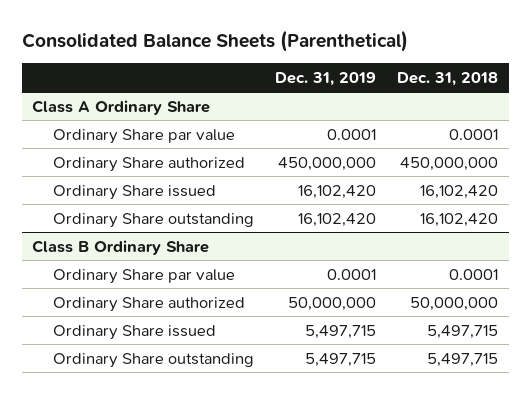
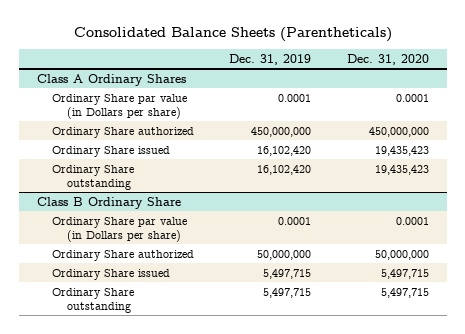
[21,29,408,52] Consolidated Balance Sheets (Parenthetical) -> [73,27,392,43] Consolidated Balance Sheets (Parentheticals)
[397,71,499,86] Dec. 31, 2018 -> none
none -> [346,53,429,65] Dec. 31, 2020
[32,99,211,115] Class A Ordinary Share -> [36,73,186,86] Class A Ordinary Shares
[53,128,236,144] Ordinary Share par value -> [51,93,187,119] Ordinary Share par value (in Dollars per share)
[53,268,236,284] Ordinary Share par value -> [51,216,187,242] Ordinary Share par value (in Dollars per share)

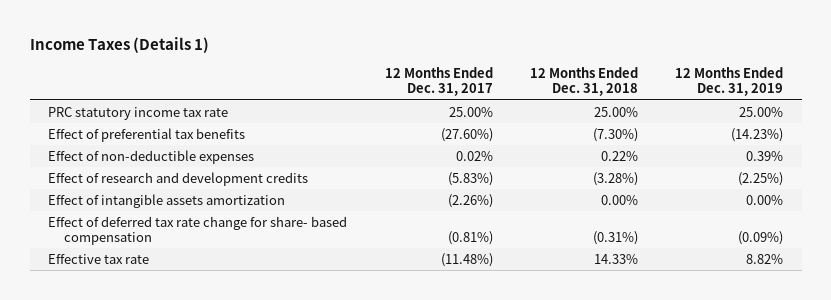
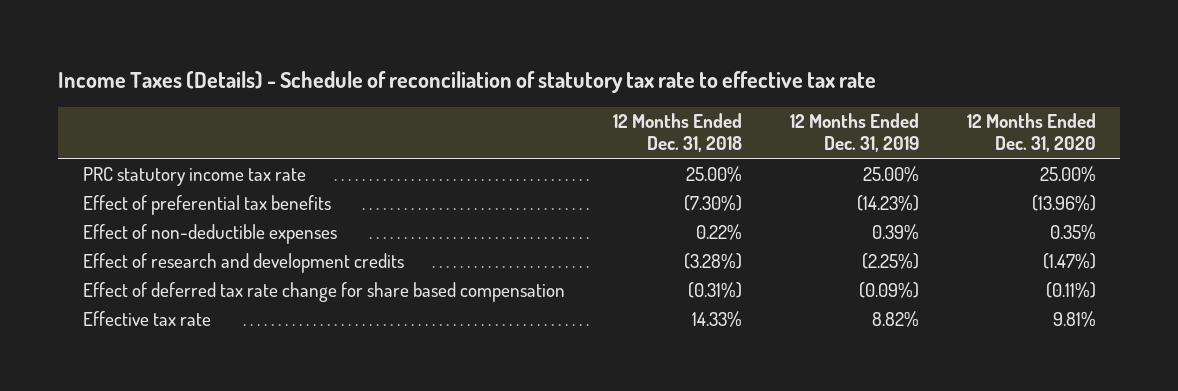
[29,36,209,53] Income Taxes (Details 1) -> [58,70,877,93] Income Taxes (Details) - Schedule of reconciliation of statutory tax rate to effective tax rate
[384,67,493,97] 12 Months Ended Dec. 31, 2017 -> none
none -> [966,113,1096,153] 12 Months Ended Dec. 31, 2020
[48,193,286,208] Effect of intangible assets amortization -> none
[48,215,348,245] Effect of deferred tax rate change for share- based compensation -> [82,281,565,302] Effect of deferred tax rate change for share based compensation

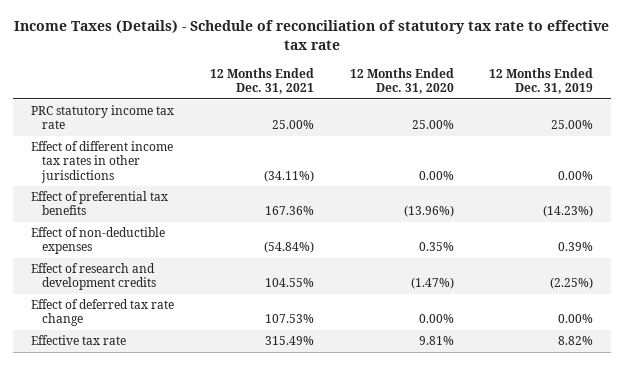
[612,113,742,153] 12 Months Ended Dec. 31, 2018 -> none
none -> [209,68,314,95] 12 Months Ended Dec. 31, 2021
none -> [30,141,173,183] Effect of different income tax rates in other jurisdictions
[82,281,565,302] Effect of deferred tax rate change for share based compensation -> [30,299,174,327] Effect of deferred tax rate change
[858,281,919,298] (0.09%) -> [558,314,594,324] 0.00%
[1045,281,1096,298] (0.11%) -> [418,314,454,324] 0.00%

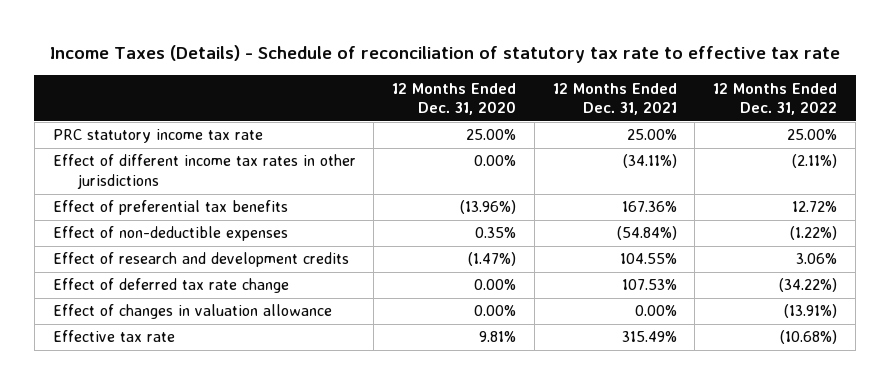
[489,68,594,95] 12 Months Ended Dec. 31, 2019 -> none
none -> [713,82,838,116] 12 Months Ended Dec. 31, 2022
none -> [52,304,332,320] Effect of changes in valuation allowance

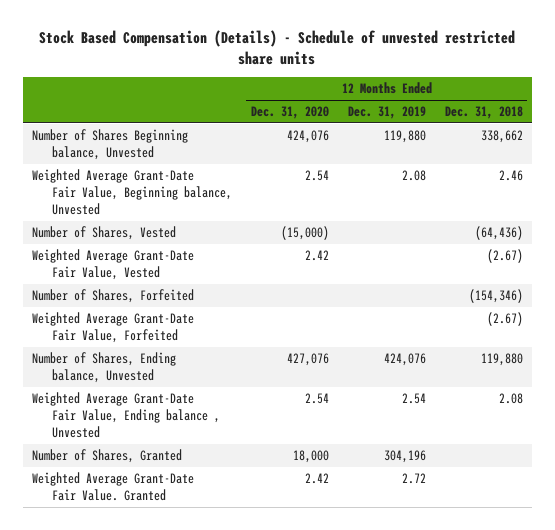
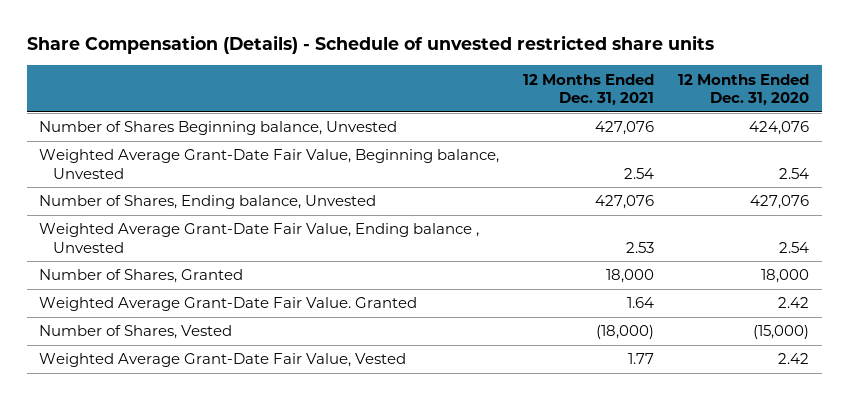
[39,30,516,66] Stock Based Compensation (Details) - Schedule of unvested restricted share units -> [26,35,714,55] Share Compensation (Details) - Schedule of unvested restricted share units
[347,106,426,120] Dec. 31, 2019 -> none
[444,106,523,120] Dec. 31, 2018 -> none
none -> [523,73,655,107] 12 Months Ended Dec. 31, 2021
[32,289,195,304] Number of Shares, Forfeited -> none
[32,312,195,344] Weighted Average Grant-Date Fair Value, Forfeited -> none
[32,226,177,241] Number of Shares, Vested -> [38,325,232,340] Number of Shares, Vested
[32,249,195,281] Weighted Average Grant-Date Fair Value, Vested -> [38,353,406,368] Weighted Average Grant-Date Fair Value, Vested

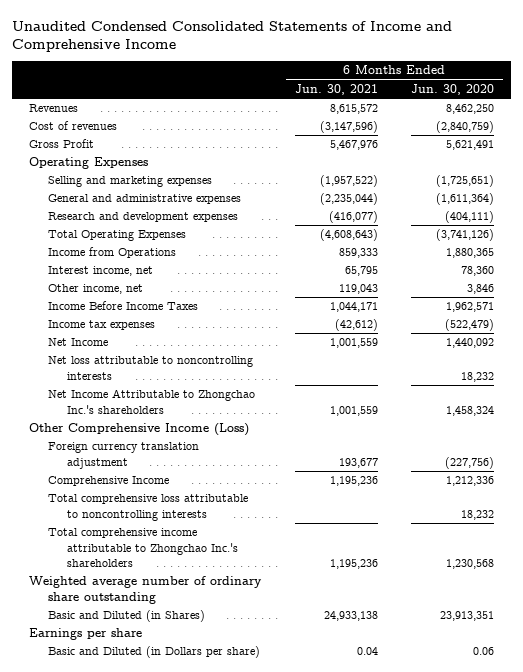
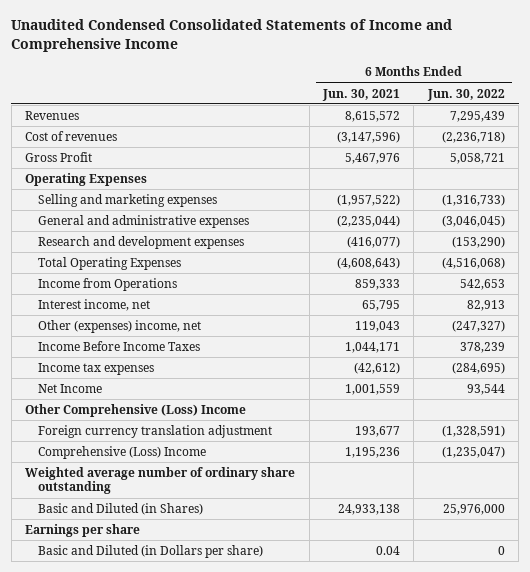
[411,83,495,95] Jun. 30, 2020 -> none
none -> [426,88,505,101] Jun. 30, 2022
[47,284,143,295] Other income, net -> [38,320,202,334] Other (expenses) income, net
[47,356,253,380] Net loss attributable to noncontrolling interests -> none
[47,389,255,414] Net Income Attributable to Zhongchao Inc.'s shareholders -> none
[29,423,250,437] Other Comprehensive Income (Loss) -> [25,404,247,418] Other Comprehensive (Loss) Income
[47,476,169,487] Comprehensive Income -> none
[47,494,248,521] Total comprehensive loss attributable to noncontrolling interests -> none
[47,528,238,568] Total comprehensive income attributable to Zhongchao Inc.'s shareholders -> [38,446,207,460] Comprehensive (Loss) Income

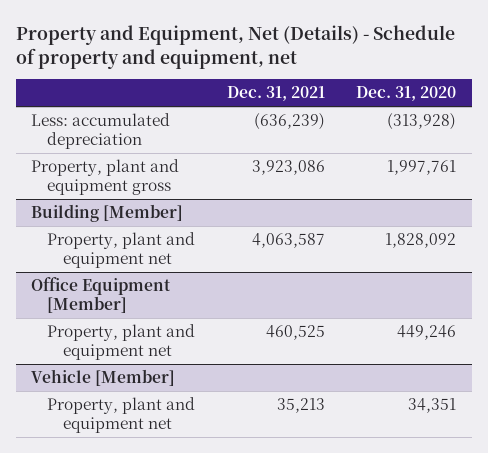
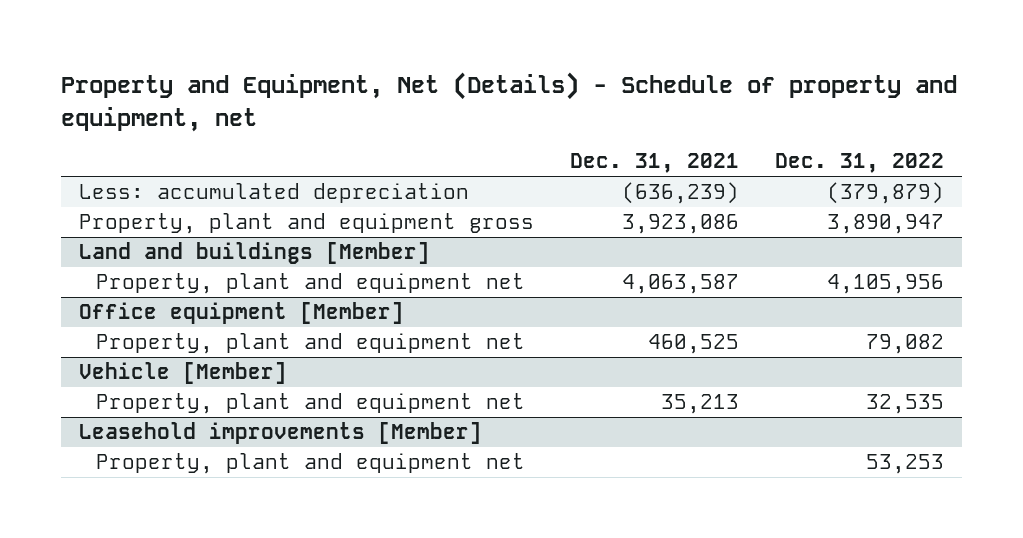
[356,86,457,102] Dec. 31, 2020 -> none
none -> [774,153,944,174] Dec. 31, 2022
[31,204,184,223] Building [Member] -> [79,242,431,265] Land and buildings [Member]
[31,277,172,313] Office Equipment [Member] -> [79,302,405,325] Office equipment [Member]
none -> [79,422,483,445] Leasehold improvements [Member]
none -> [95,453,525,475] Property, plant and equipment net

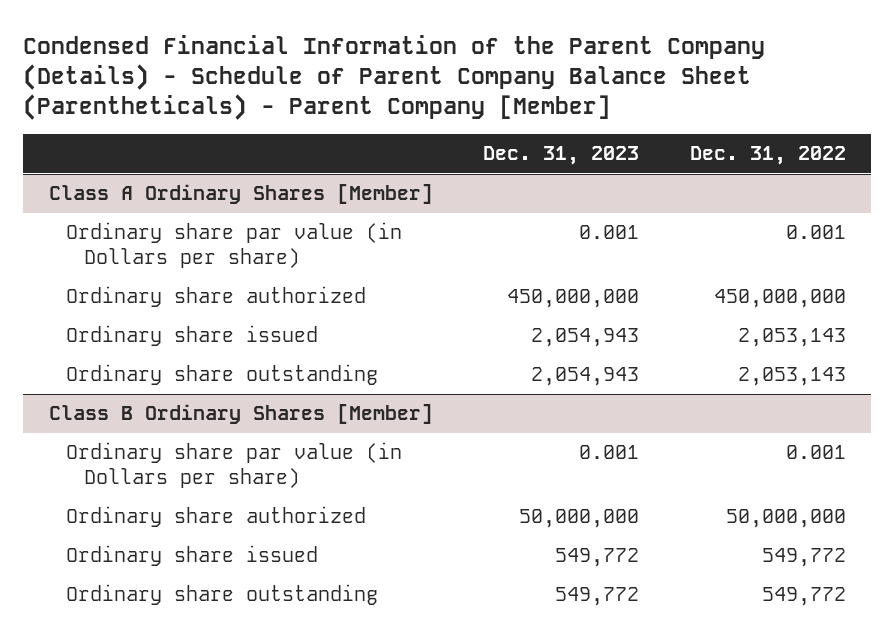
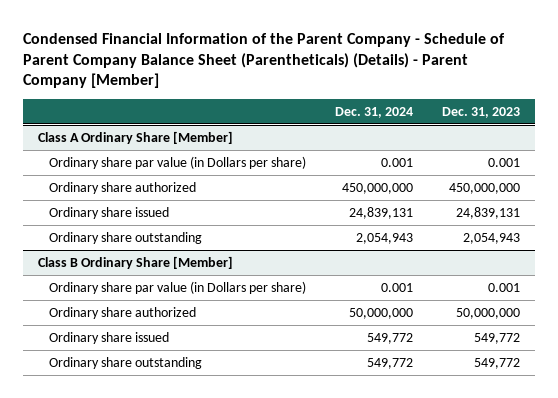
[23,34,766,121] Condensed Financial Information of the Parent Company (Details) - Schedule of Parent Company Balance Sheet (Parentheticals) - Parent Company [Member] -> [22,32,505,89] Condensed Financial Information of the Parent Company - Schedule of Parent Company Balance Sheet (Parentheticals) (Details) - Parent Company [Member]
[689,145,846,165] Dec. 31, 2022 -> none
none -> [335,106,414,118] Dec. 31, 2024
[48,184,433,205] Class A Ordinary Shares [Member] -> [37,130,233,144] Class A Ordinary Share [Member]
[531,328,640,348] 2,054,943 -> [456,206,521,219] 24,839,131
[48,404,433,425] Class B Ordinary Shares [Member] -> [37,255,233,269] Class B Ordinary Share [Member]

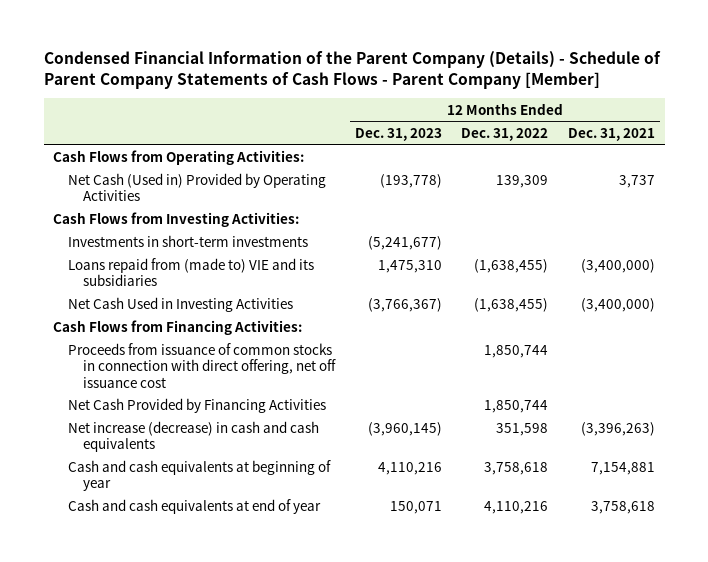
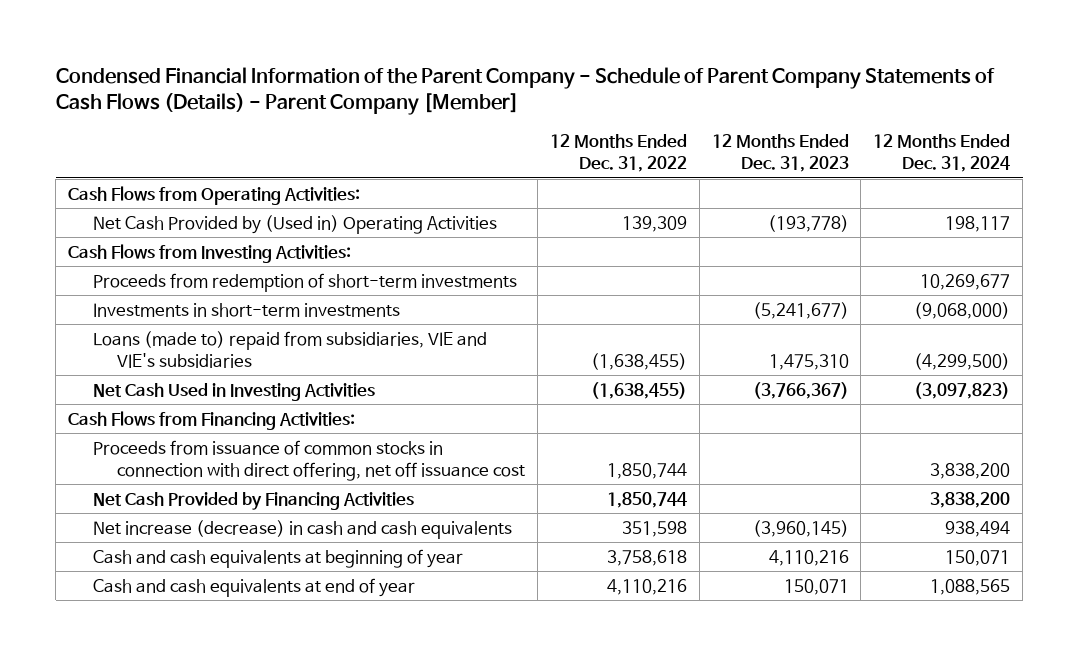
[43,51,661,90] Condensed Financial Information of the Parent Company (Details) - Schedule of Parent Company Statements of Cash Flows - Parent Company [Member] -> [55,66,995,116] Condensed Financial Information of the Parent Company - Schedule of Parent Company Statements of Cash Flows (Details) - Parent Company [Member]
[568,127,656,141] Dec. 31, 2021 -> none
none -> [873,134,1011,173] 12 Months Ended Dec. 31, 2024
[68,173,327,202] Net Cash (Used in) Provided by Operating Activities -> [92,214,497,234] Net Cash Provided by (Used in) Operating Activities
none -> [92,272,517,292] Proceeds from redemption of short-term investments
[68,258,315,287] Loans repaid from (made to) VIE and its subsidiaries -> [92,330,487,368] Loans (made to) repaid from subsidiaries, VIE and VIE's subsidiaries

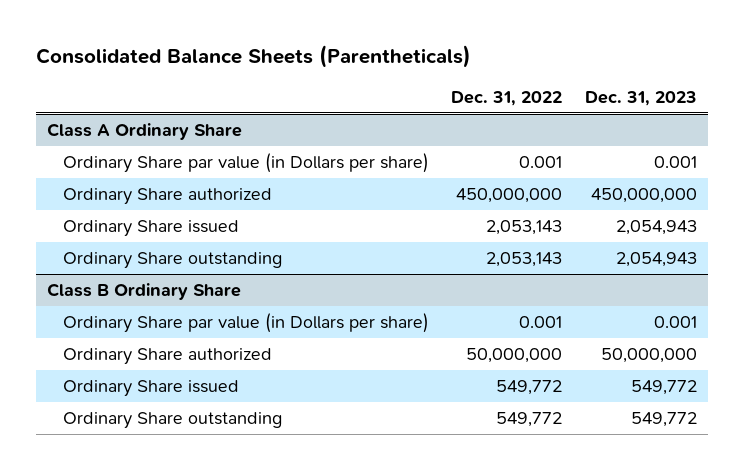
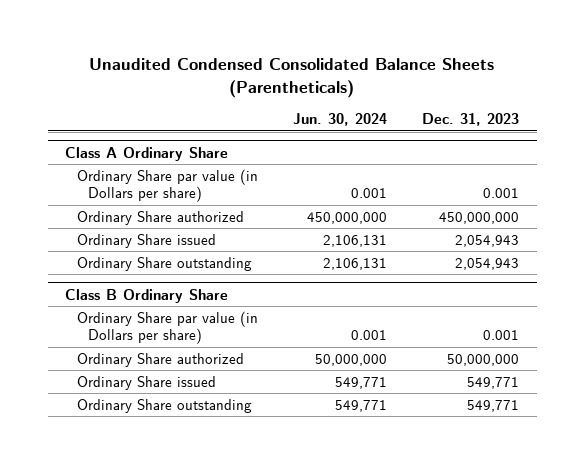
[35,45,471,69] Consolidated Balance Sheets (Parentheticals) -> [89,58,495,98] Unaudited Condensed Consolidated Balance Sheets (Parentheticals)
[451,91,563,107] Dec. 31, 2022 -> none
none -> [293,113,388,127] Jun. 30, 2024
[630,379,697,395] 549,772 -> [467,376,520,389] 549,771
[630,411,697,427] 549,772 -> [467,399,520,412] 549,771

